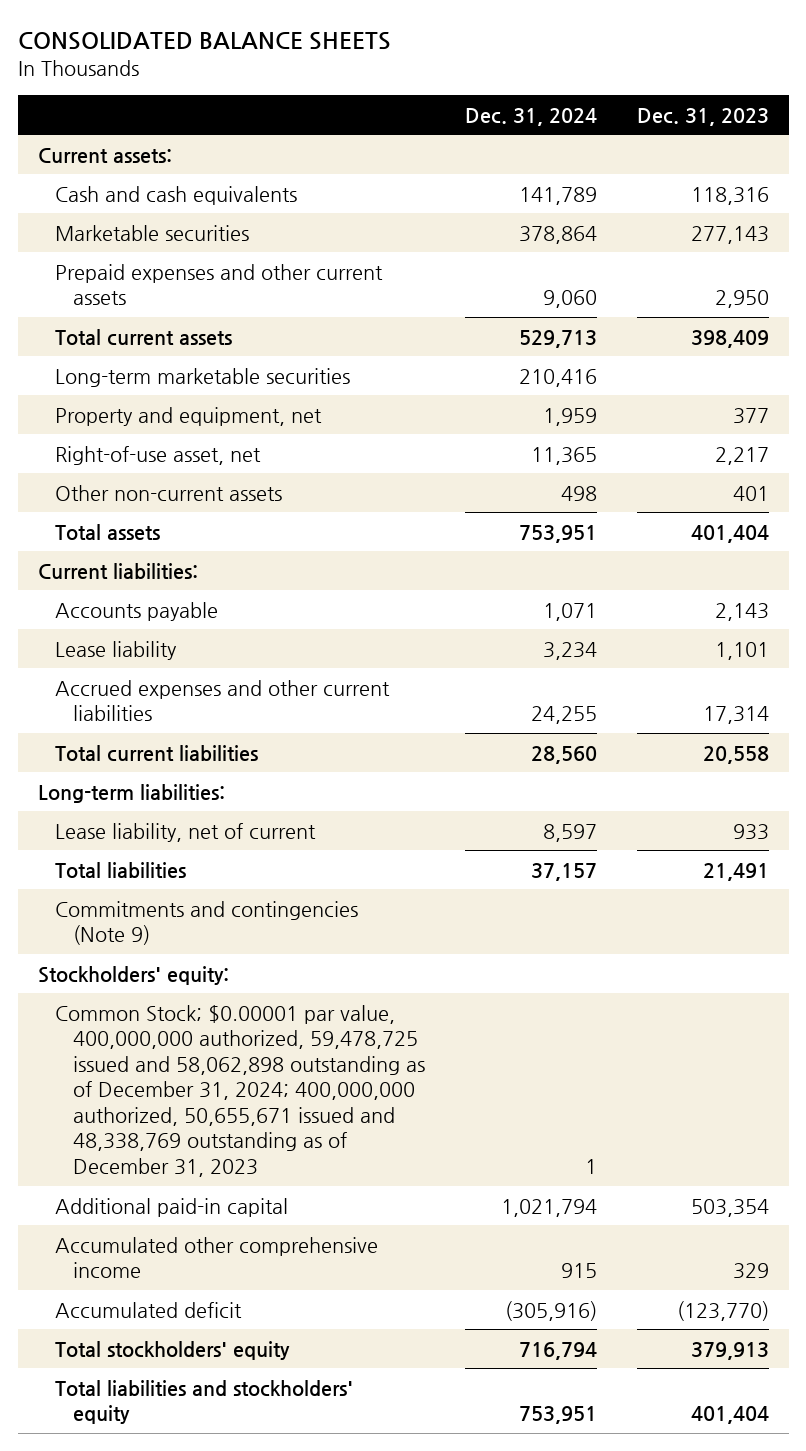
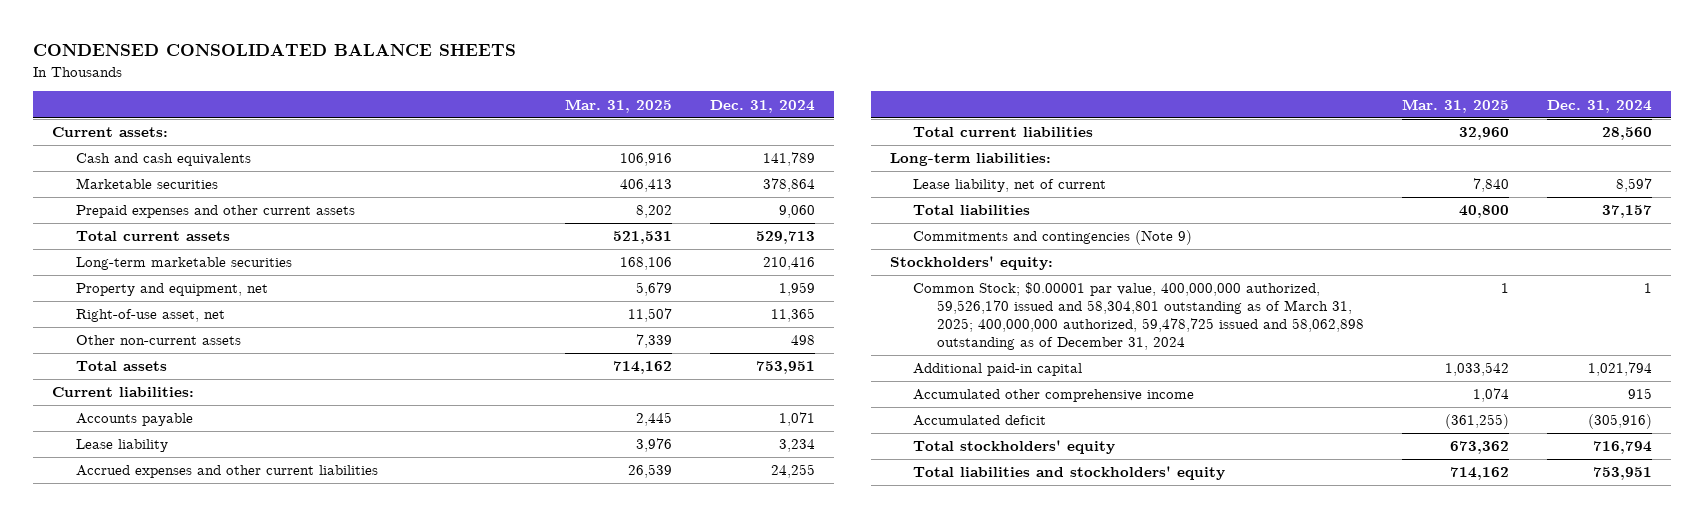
[17,32,391,51] CONSOLIDATED BALANCE SHEETS -> [33,44,517,57] CONDENSED CONSOLIDATED BALANCE SHEETS
[636,107,769,126] Dec. 31, 2023 -> none
none -> [564,98,672,113] Mar. 31, 2025
[55,1004,425,1177] Common Stock; $0.00001 par value, 400,000,000 authorized, 59,478,725 issued and 58,062,898 outstanding as of December 31, 2024; 400,000,000 authorized, 50,655,671 issued and 48,338,769 outstanding as of December 31, 2023 -> [913,282,1365,350] Common Stock; $0.00001 par value, 400,000,000 authorized, 59,526,170 issued and 58,304,801 outstanding as of March 31, 2025; 400,000,000 authorized, 59,478,725 issued and 58,062,898 outstanding as of December 31, 2024

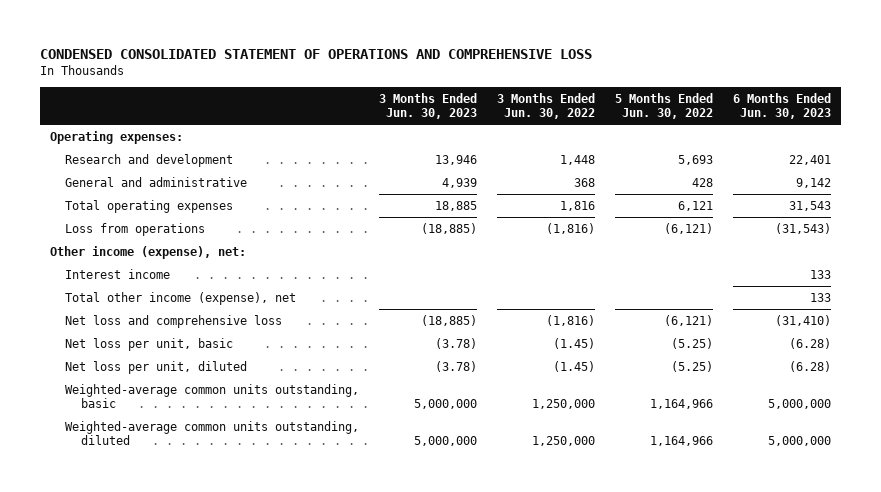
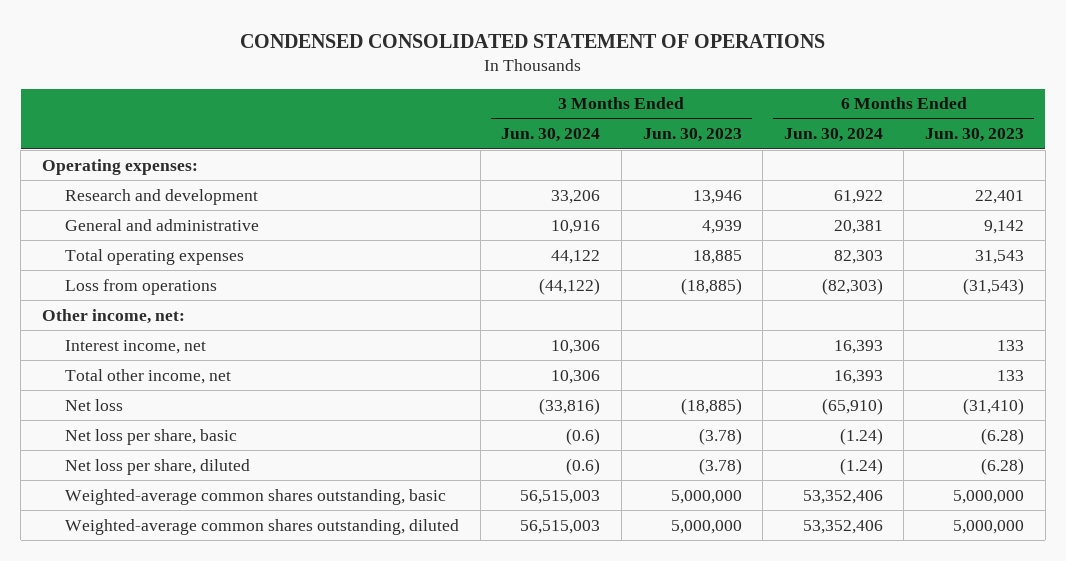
[39,48,592,59] CONDENSED CONSOLIDATED STATEMENT OF OPERATIONS AND COMPREHENSIVE LOSS -> [239,33,825,48] CONDENSED CONSOLIDATED STATEMENT OF OPERATIONS
[497,93,596,120] 3 Months Ended Jun. 30, 2022 -> none
[615,93,714,120] 5 Months Ended Jun. 30, 2022 -> none
none -> [501,128,601,143] Jun. 30, 2024
none -> [783,128,883,143] Jun. 30, 2024
[49,246,246,260] Other income (expense), net: -> [41,308,185,324] Other income, net:
[65,269,171,280] Interest income -> [65,339,207,354] Interest income, net
[65,292,297,306] Total other income (expense), net -> [65,368,232,384] Total other income, net
[65,315,283,329] Net loss and comprehensive loss -> [65,398,124,411] Net loss
[65,338,234,352] Net loss per unit, basic -> [65,428,238,445] Net loss per share, basic
[65,361,248,375] Net loss per unit, diluted -> [65,458,251,475] Net loss per share, diluted
[65,384,360,409] Weighted-average common units outstanding, basic -> [65,488,447,505] Weighted-average common shares outstanding, basic
[65,421,360,446] Weighted-average common units outstanding, diluted -> [65,518,460,535] Weighted-average common shares outstanding, diluted

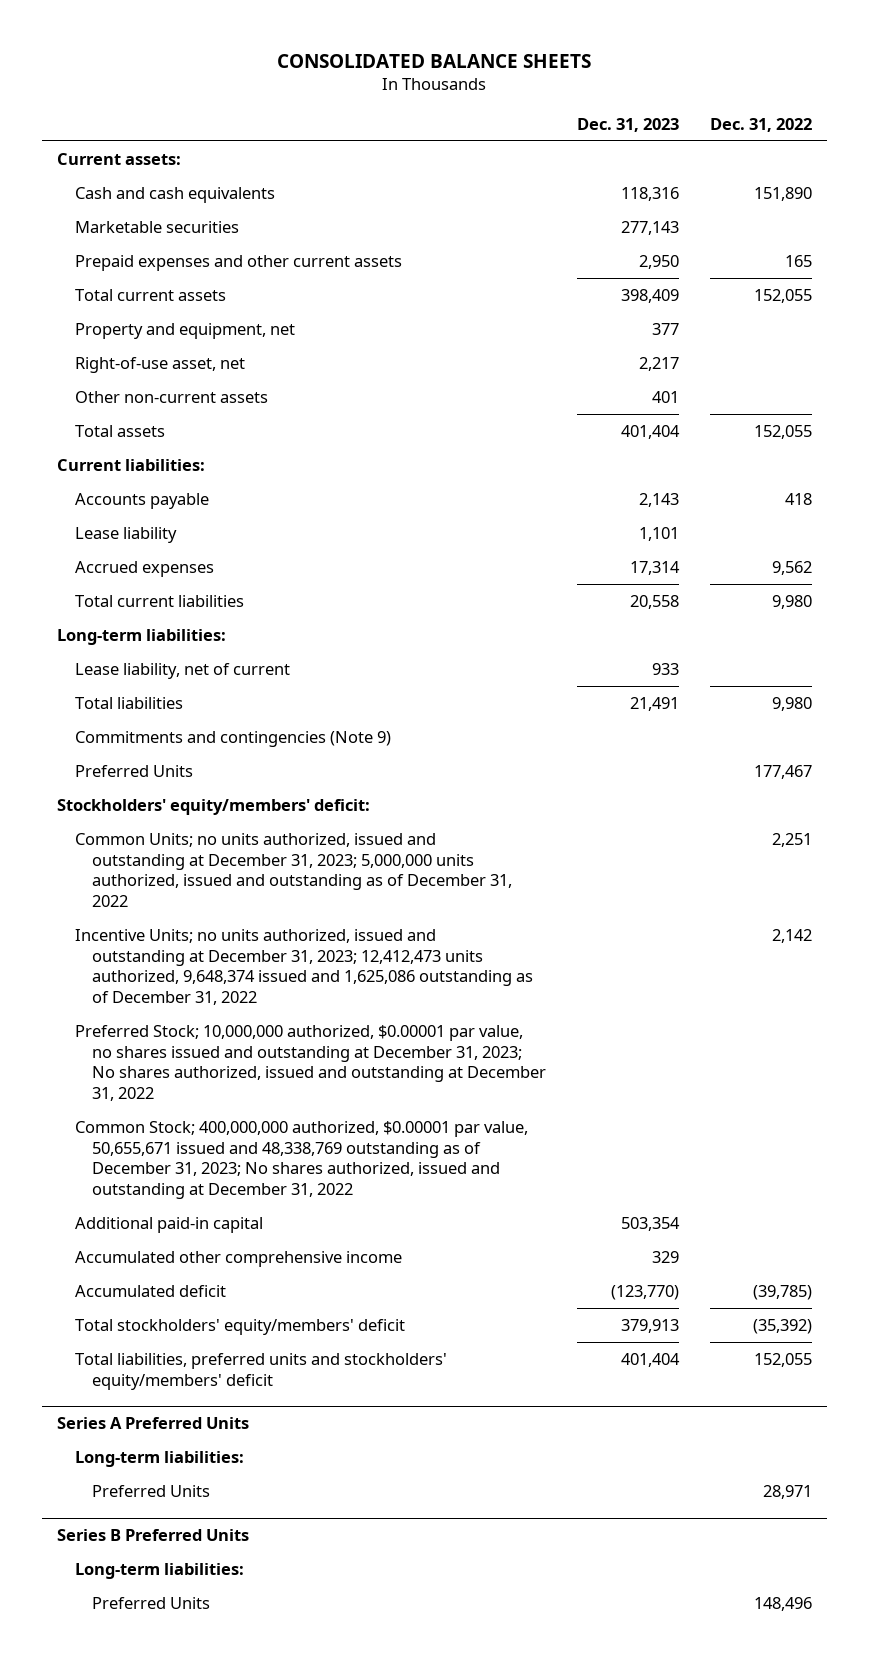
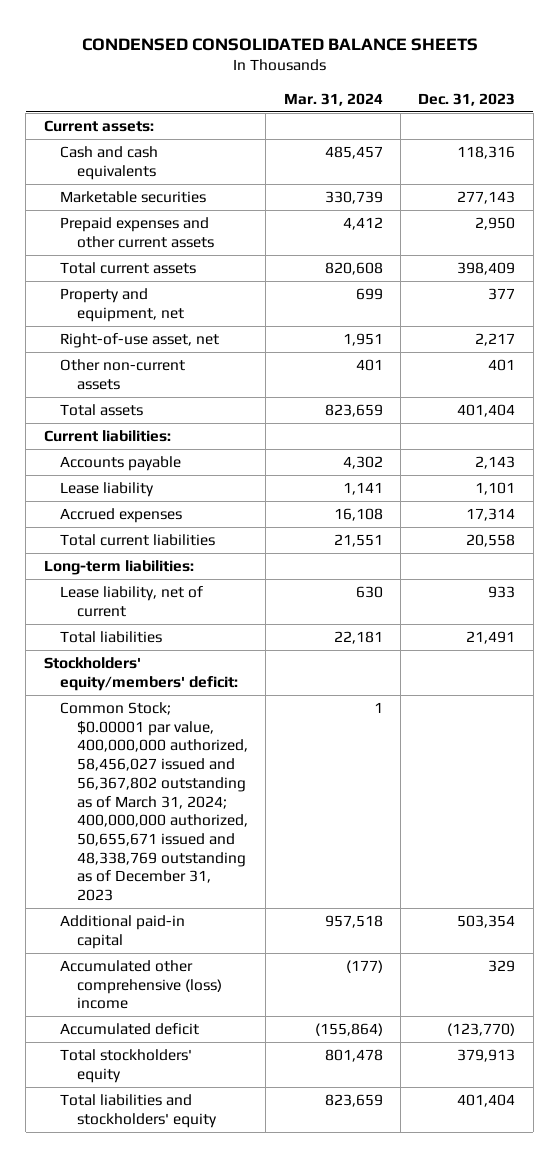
[277,53,592,68] CONSOLIDATED BALANCE SHEETS -> [81,37,478,51] CONDENSED CONSOLIDATED BALANCE SHEETS
[709,117,812,132] Dec. 31, 2022 -> none
none -> [283,92,383,106] Mar. 31, 2024
[74,730,391,747] Commitments and contingencies (Note 9) -> none
[74,764,193,777] Preferred Units -> none
[74,832,513,907] Common Units; no units authorized, issued and outstanding at December 31, 2023; 5,000,000 units authorized, issued and outstanding as of December 31, 2022 -> none
[74,928,534,1005] Incentive Units; no units authorized, issued and outstanding at December 31, 2023; 12,412,473 units authorized, 9,648,374 issued and 1,625,086 outstanding as of December 31, 2022 -> none
[74,1024,547,1101] Preferred Stock; 10,000,000 authorized, $0.00001 par value, no shares issued and outstanding at December 31, 2023; No shares authorized, issued and outstanding at December 31, 2022 -> none
[74,1120,528,1199] Common Stock; 400,000,000 authorized, $0.00001 par value, 50,655,671 issued and 48,338,769 outstanding as of December 31, 2023; No shares authorized, issued and outstanding at December 31, 2022 -> [60,701,249,902] Common Stock; $0.00001 par value, 400,000,000 authorized, 58,456,027 issued and 56,367,802 outstanding as of March 31, 2024; 400,000,000 authorized, 50,655,671 issued and 48,338,769 outstanding as of December 31, 2023
[74,1250,402,1267] Accumulated other comprehensive income -> [60,959,223,1010] Accumulated other comprehensive (loss) income
[57,1417,250,1430] Series A Preferred Units -> none
[74,1450,244,1467] Long-term liabilities: -> none
[92,1484,211,1497] Preferred Units -> none
[57,1529,250,1542] Series B Preferred Units -> none
[74,1562,244,1579] Long-term liabilities: -> none
[92,1596,211,1609] Preferred Units -> none
[74,1318,405,1335] Total stockholders' equity/members' deficit -> [60,1048,193,1083] Total stockholders' equity
[74,1352,447,1390] Total liabilities, preferred units and stockholders' equity/members' deficit -> [60,1093,218,1128] Total liabilities and stockholders' equity

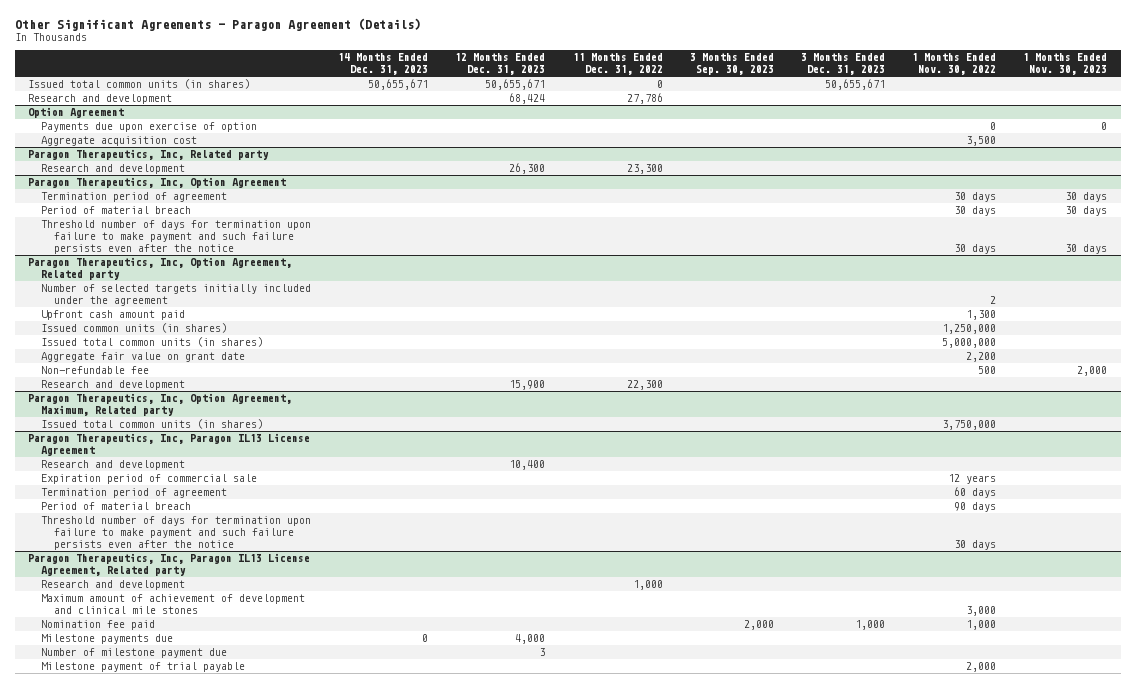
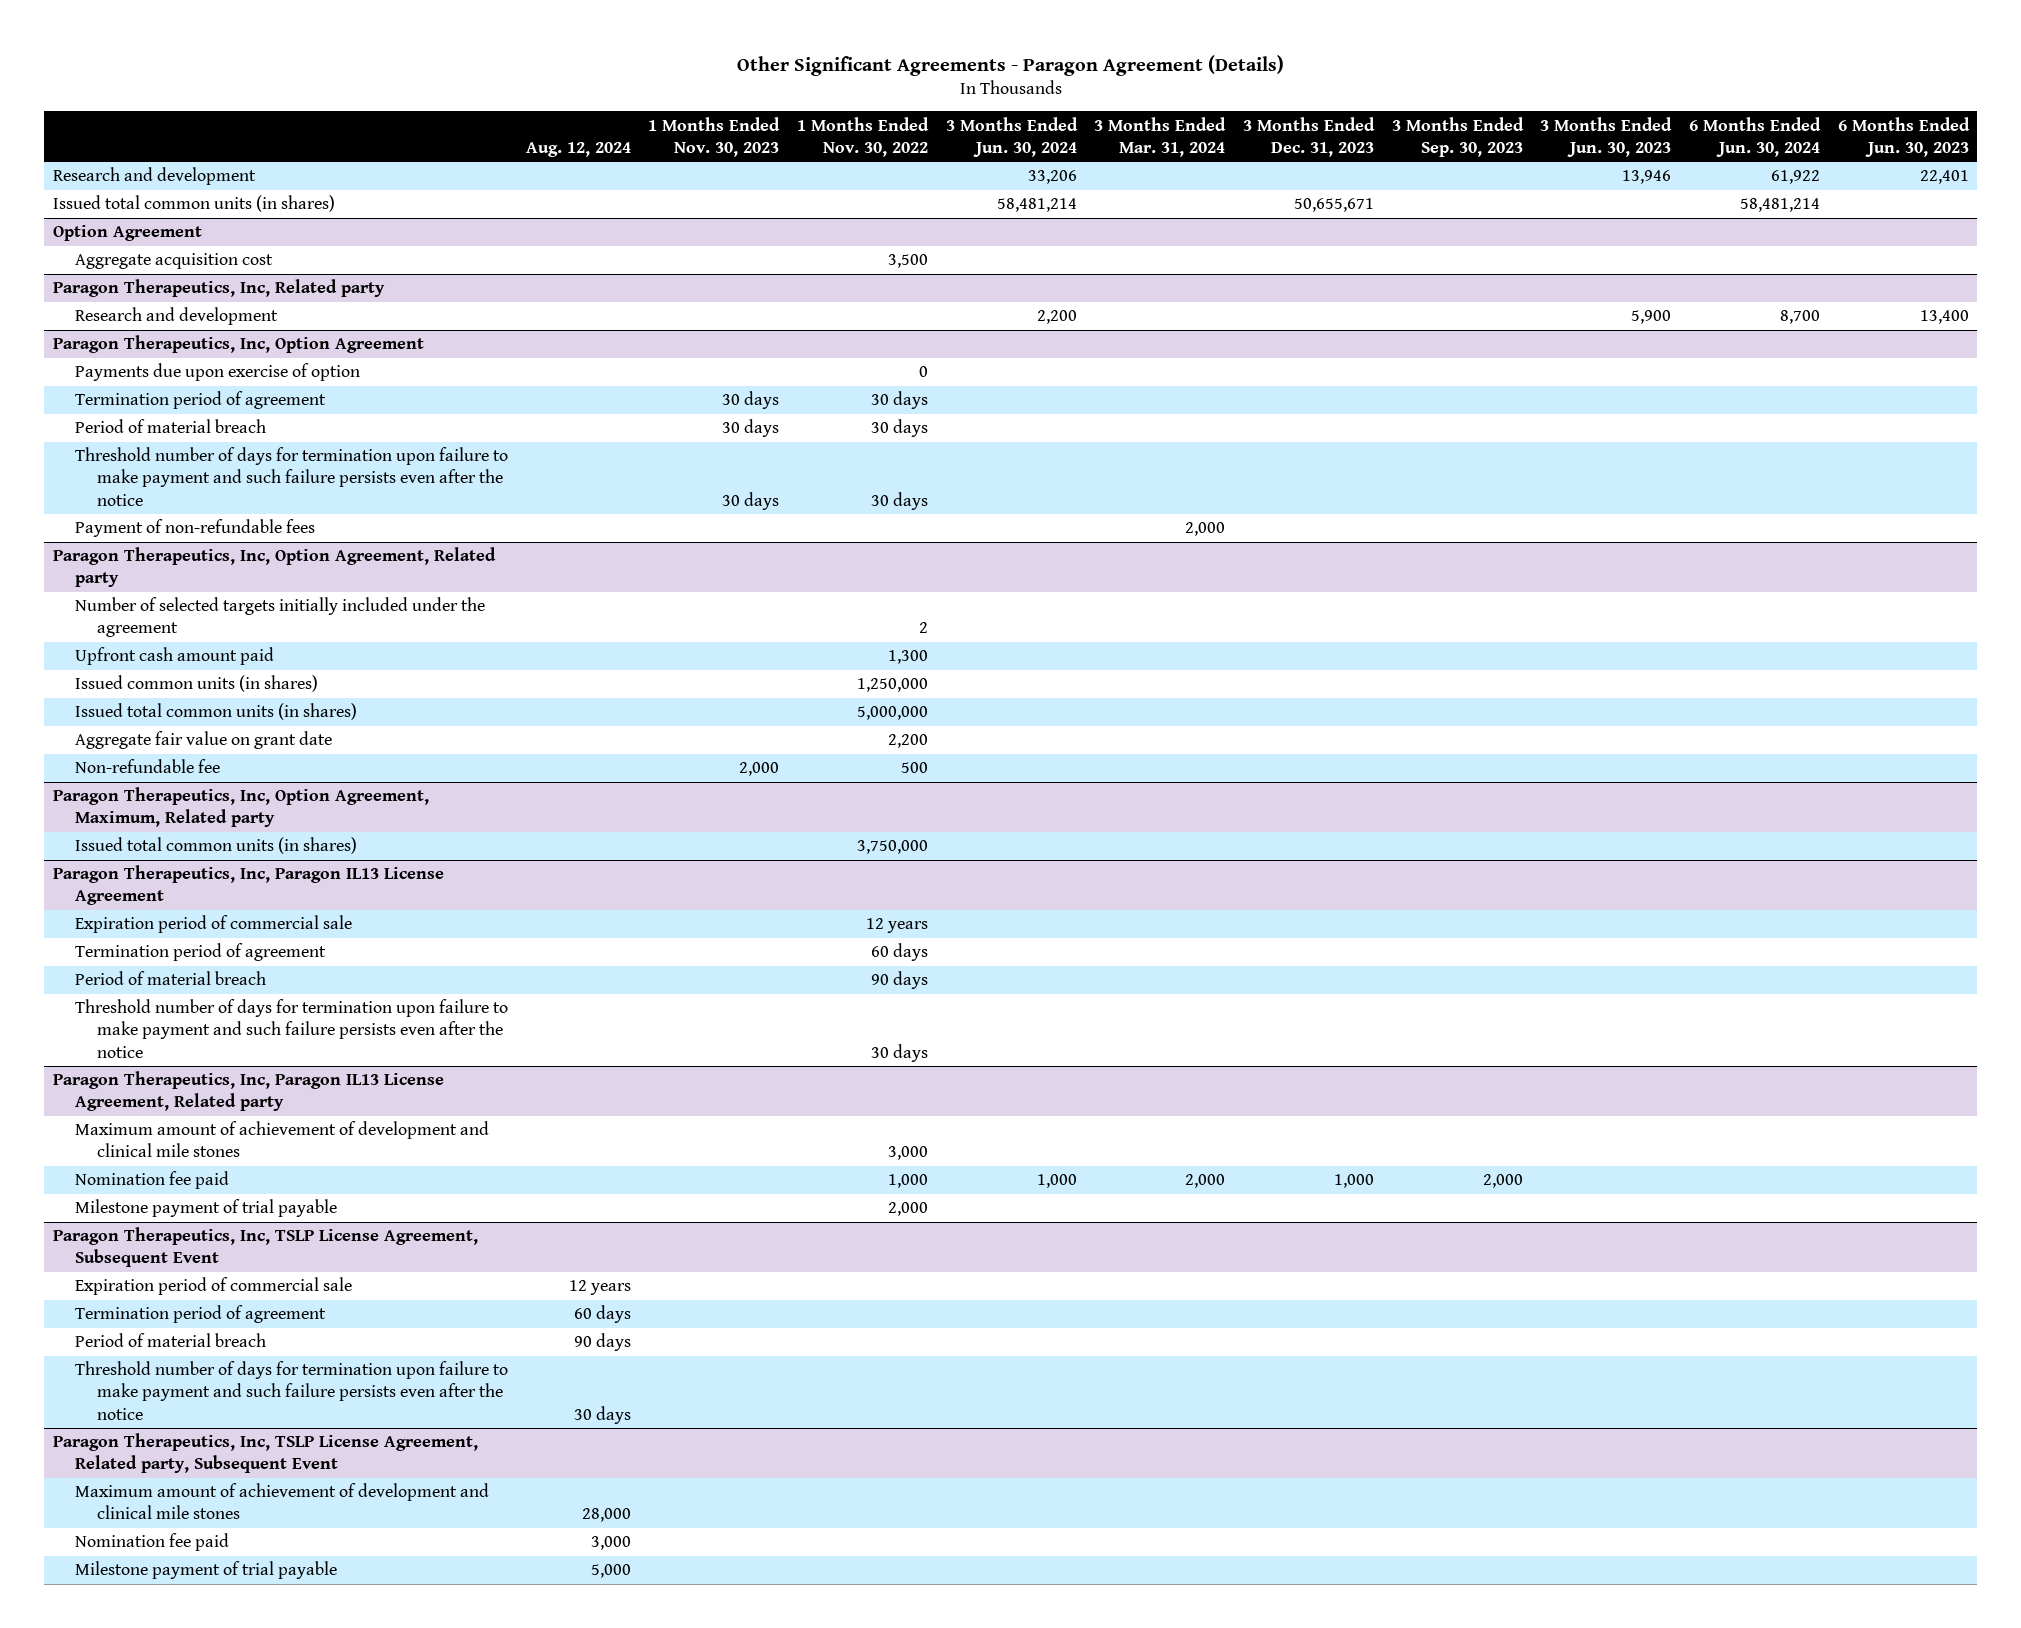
[338,53,429,76] 14 Months Ended Dec. 31, 2023 -> none
[455,53,546,76] 12 Months Ended Dec. 31, 2023 -> none
[572,53,663,76] 11 Months Ended Dec. 31, 2022 -> none
none -> [525,141,631,157] Aug. 12, 2024
none -> [945,116,1078,157] 3 Months Ended Jun. 30, 2024
none -> [1094,116,1227,157] 3 Months Ended Mar. 31, 2024
none -> [1540,116,1673,157] 3 Months Ended Jun. 30, 2023
none -> [1688,116,1821,157] 6 Months Ended Jun. 30, 2024
none -> [1837,116,1970,157] 6 Months Ended Jun. 30, 2023
[28,79,251,90] Issued total common units (in shares) -> [52,195,335,213] Issued total common units (in shares)
[41,122,258,133] Payments due upon exercise of option -> none
none -> [75,363,361,382] Payments due upon exercise of option
none -> [75,519,316,538] Payment of non-refundable fees
[41,380,186,391] Research and development -> none
[41,460,186,471] Research and development -> none
[41,580,186,591] Research and development -> none
[41,634,174,645] Milestone payments due -> none
[41,648,228,659] Number of milestone payment due -> none
none -> [52,1227,478,1268] Paragon Therapeutics, Inc, TSLP License Agreement, Subsequent Event
none -> [75,1277,353,1296] Expiration period of commercial sale
none -> [75,1305,327,1324] Termination period of agreement
none -> [75,1333,267,1348] Period of material breach
none -> [75,1361,509,1420] Threshold number of days for termination upon failure to make payment and such failure persists even after the notice
none -> [52,1433,478,1474] Paragon Therapeutics, Inc, TSLP License Agreement, Related party, Subsequent Event
none -> [75,1483,490,1520] Maximum amount of achievement of development and clinical mile stones
none -> [75,1533,230,1552] Nomination fee paid
none -> [75,1561,338,1580] Milestone payment of trial payable

